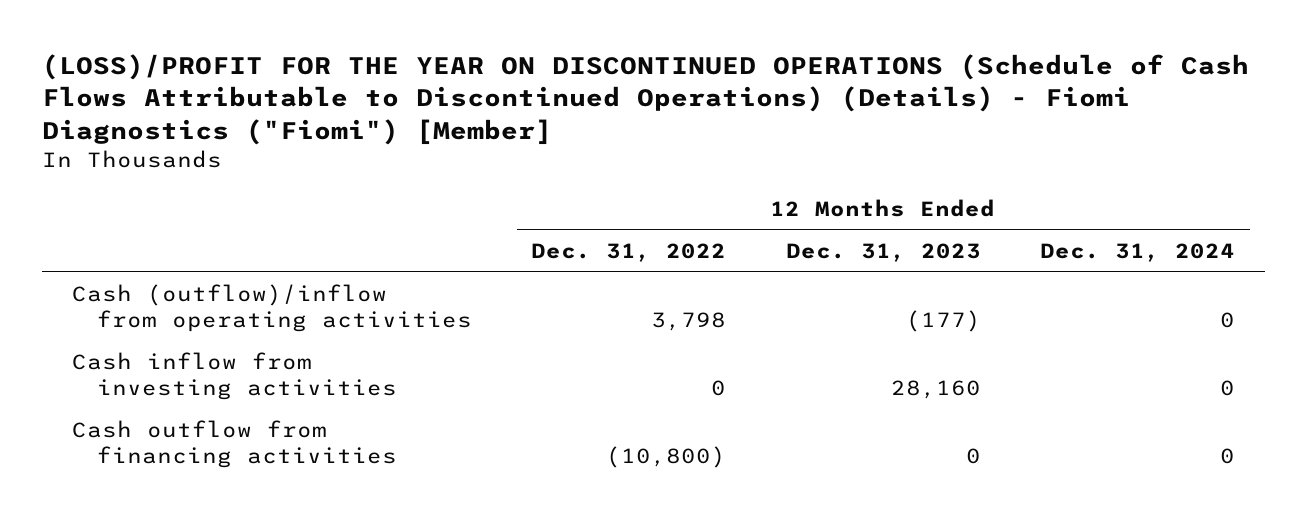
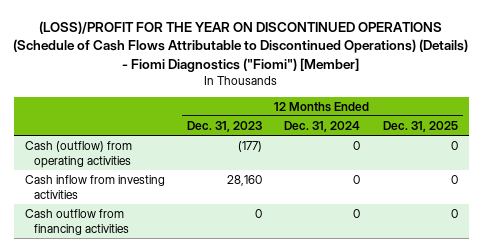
[531,242,727,262] Dec. 31, 2022 -> none
none -> [382,120,458,132] Dec. 31, 2025
[71,284,472,333] Cash (outflow)/inflow from operating activities -> [24,140,132,168] Cash (outflow) from operating activities

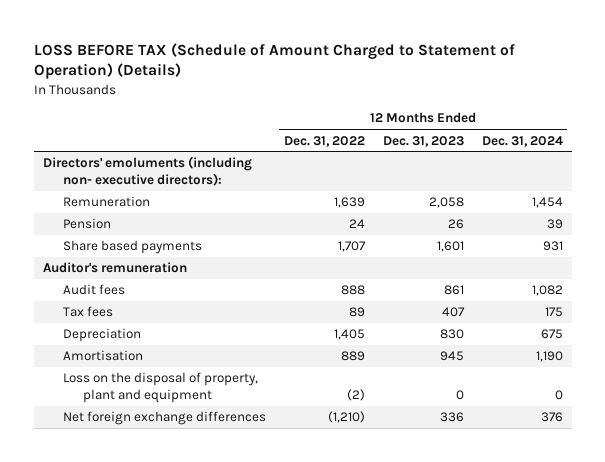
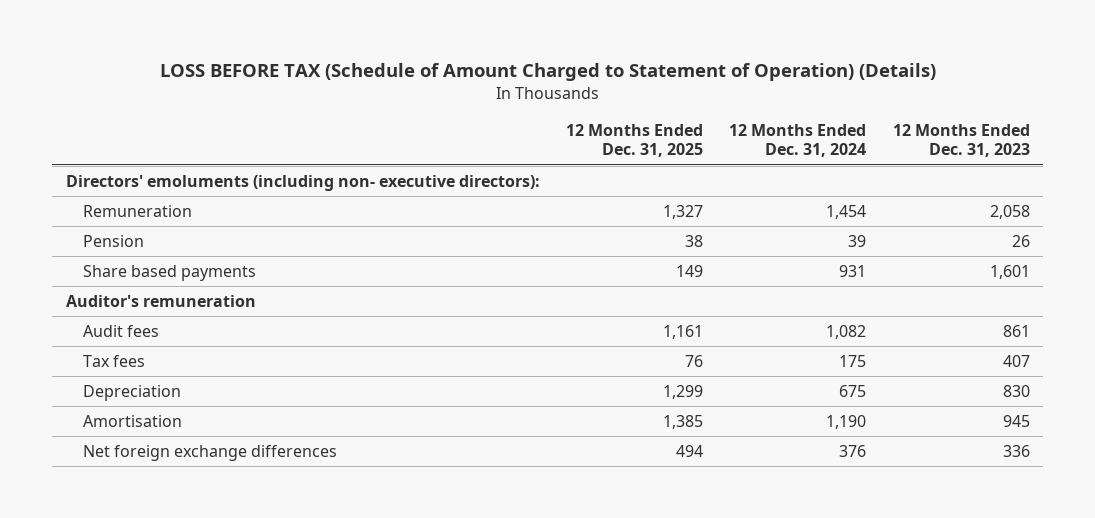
[283,135,365,147] Dec. 31, 2022 -> none
none -> [565,123,703,158] 12 Months Ended Dec. 31, 2025
[62,372,258,403] Loss on the disposal of property, plant and equipment -> none

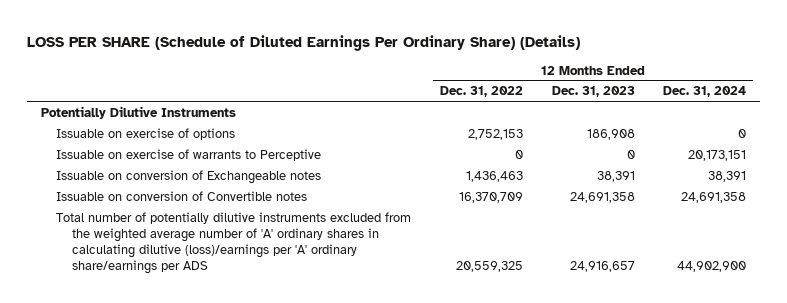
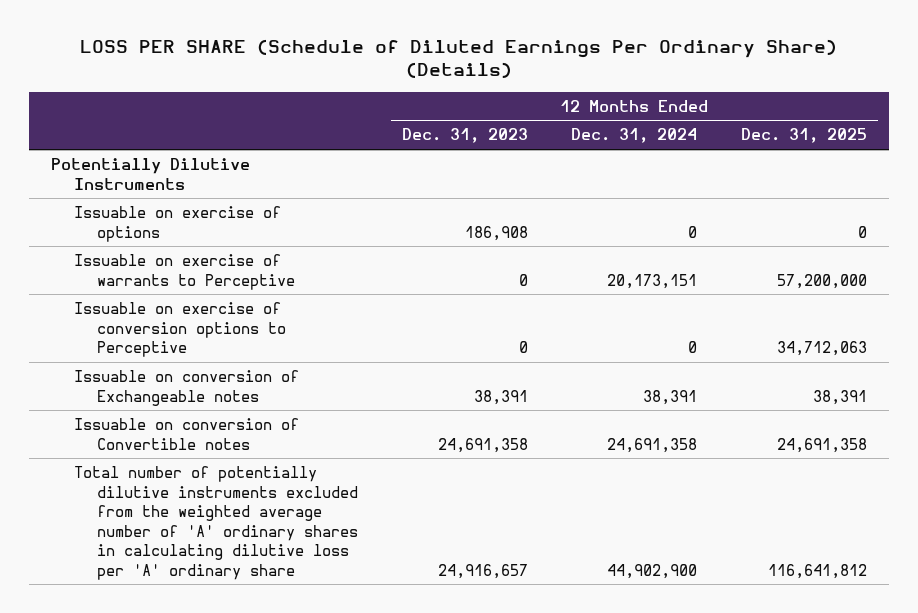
[439,86,523,98] Dec. 31, 2022 -> none
none -> [740,128,867,144] Dec. 31, 2025
none -> [74,302,287,358] Issuable on exercise of conversion options to Perceptive
[56,211,412,274] Total number of potentially dilutive instruments excluded from the weighted average number of 'A' ordinary shares in calculating dilutive (loss)/earnings per 'A' ordinary share/earnings per ADS -> [74,466,359,580] Total number of potentially dilutive instruments excluded from the weighted average number of 'A' ordinary shares in calculating dilutive loss per 'A' ordinary share

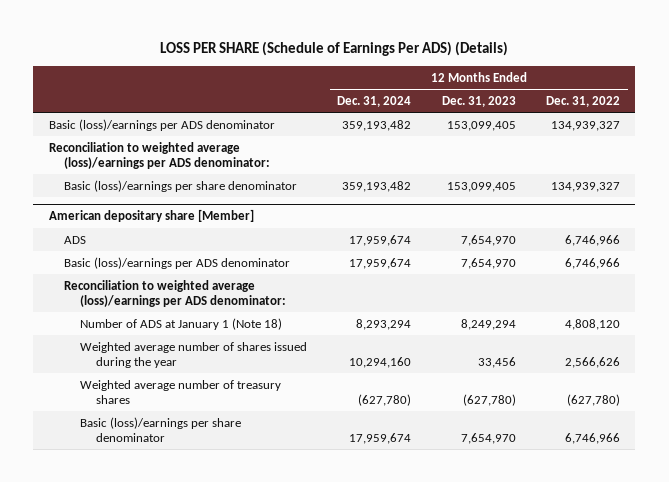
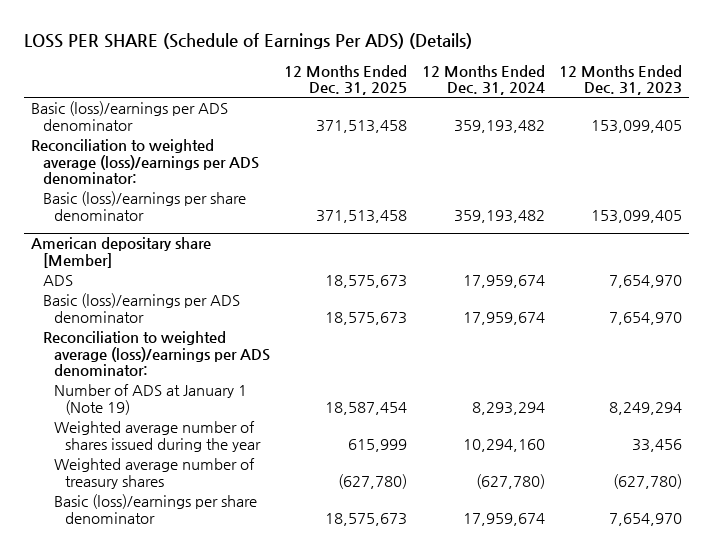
[546,95,621,107] Dec. 31, 2022 -> none
none -> [284,64,408,96] 12 Months Ended Dec. 31, 2025
[80,317,283,330] Number of ADS at January 1 (Note 18) -> [54,384,248,415] Number of ADS at January 1 (Note 19)

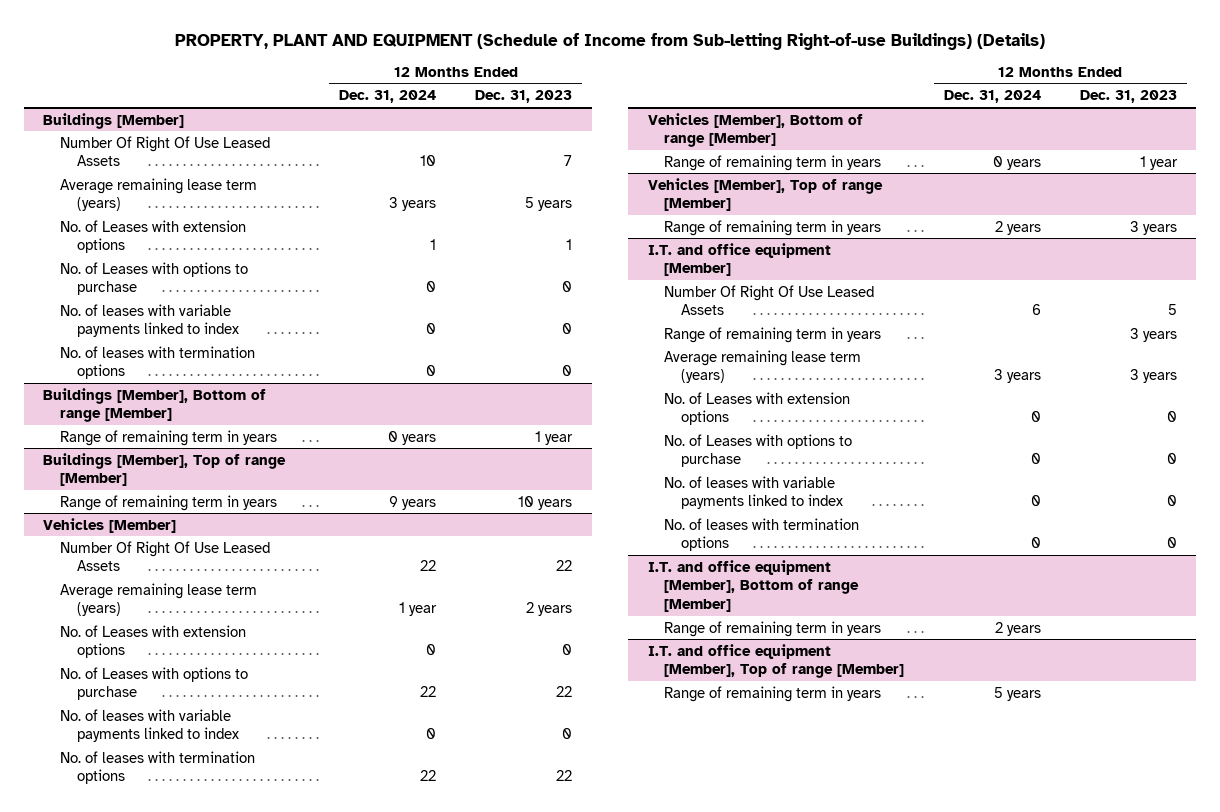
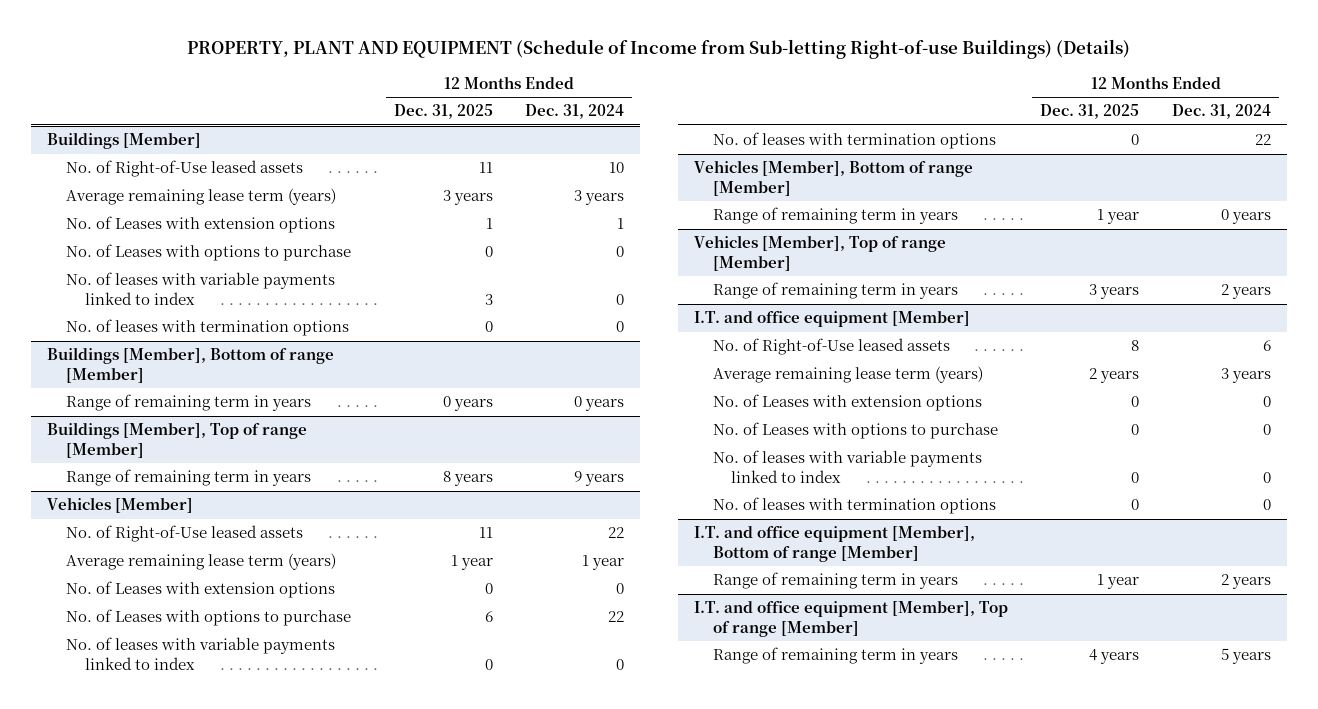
[475,90,573,104] Dec. 31, 2023 -> none
none -> [393,104,493,120] Dec. 31, 2025
[59,135,270,167] Number Of Right Of Use Leased Assets -> [66,160,304,178] No. of Right-of-Use leased assets
[59,540,270,572] Number Of Right Of Use Leased Assets -> [66,525,304,543] No. of Right-of-Use leased assets
[664,326,882,343] Range of remaining term in years -> none
[664,284,875,316] Number Of Right Of Use Leased Assets -> [712,338,950,356] No. of Right-of-Use leased assets

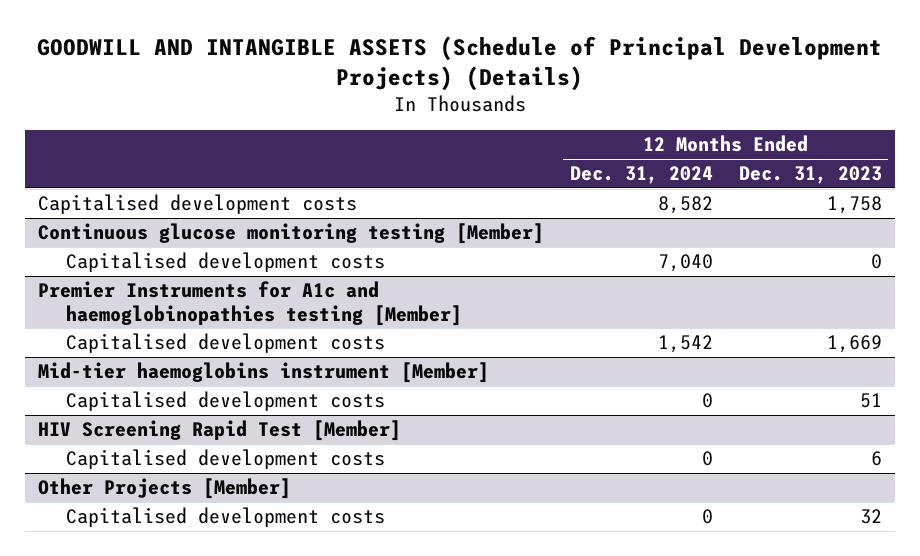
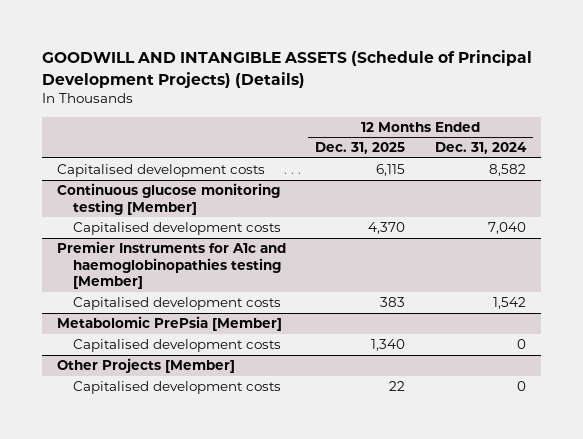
[738,166,882,185] Dec. 31, 2023 -> none
none -> [315,142,406,155] Dec. 31, 2025
[37,362,489,384] Mid-tier haemoglobins instrument [Member] -> none
[66,391,386,412] Capitalised development costs -> none
[37,420,401,442] HIV Screening Rapid Test [Member] -> none
none -> [56,316,282,332] Metabolomic PrePsia [Member]

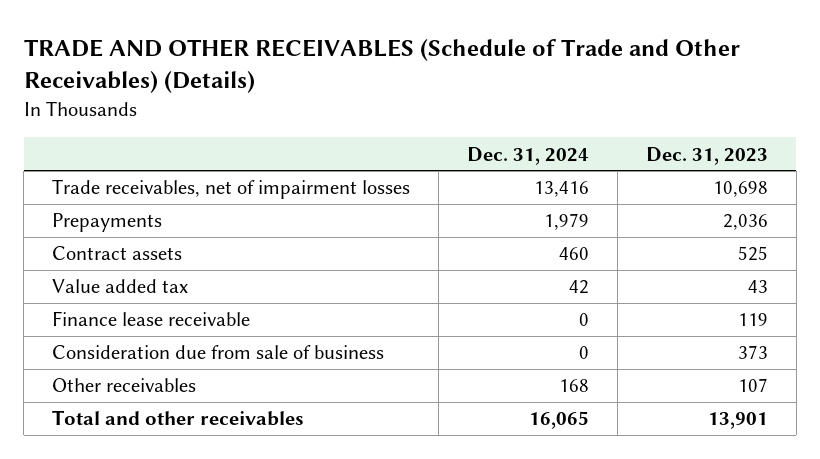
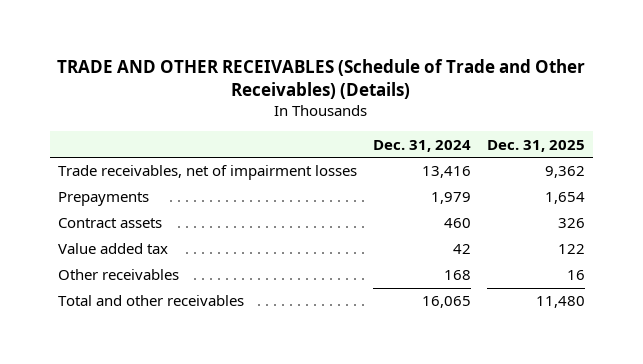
[645,146,768,165] Dec. 31, 2023 -> none
none -> [486,139,585,152] Dec. 31, 2025
[52,311,251,327] Finance lease receivable -> none
[52,345,385,360] Consideration due from sale of business -> none

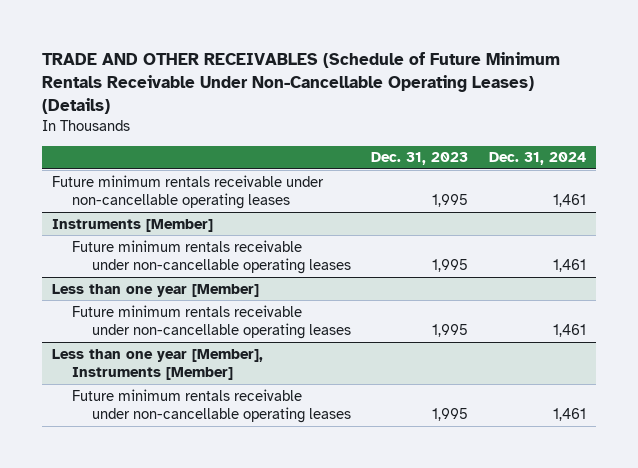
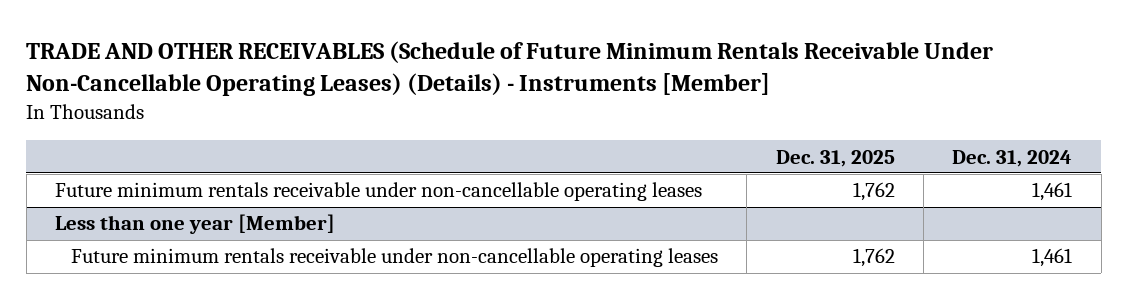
[41,51,560,114] TRADE AND OTHER RECEIVABLES (Schedule of Future Minimum Rentals Receivable Under Non-Cancellable Operating Leases) (Details) -> [26,40,994,97] TRADE AND OTHER RECEIVABLES (Schedule of Future Minimum Rentals Receivable Under Non-Cancellable Operating Leases) (Details) - Instruments [Member]
[371,152,469,166] Dec. 31, 2023 -> none
none -> [775,149,895,167] Dec. 31, 2025
[52,218,214,232] Instruments [Member] -> none
[72,239,351,275] Future minimum rentals receivable under non-cancellable operating leases -> none
[52,348,264,381] Less than one year [Member], Instruments [Member] -> none
[72,388,351,424] Future minimum rentals receivable under non-cancellable operating leases -> none

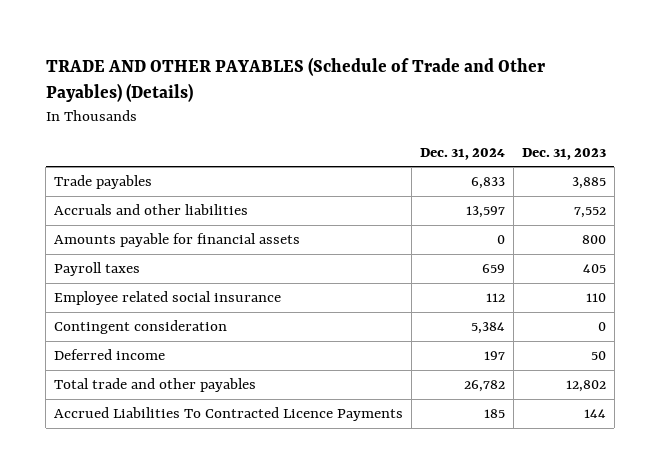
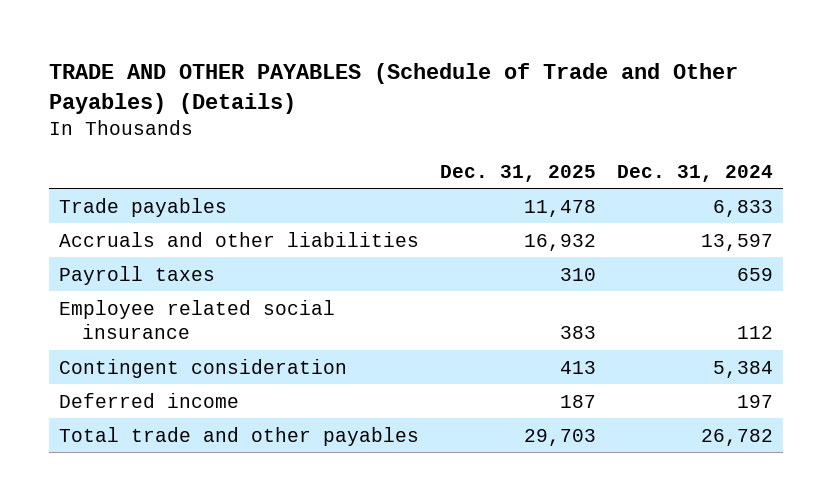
[521,147,606,160] Dec. 31, 2023 -> none
none -> [440,164,597,182] Dec. 31, 2025
[54,233,301,248] Amounts payable for financial assets -> none
[54,407,404,422] Accrued Liabilities To Contracted Licence Payments -> none

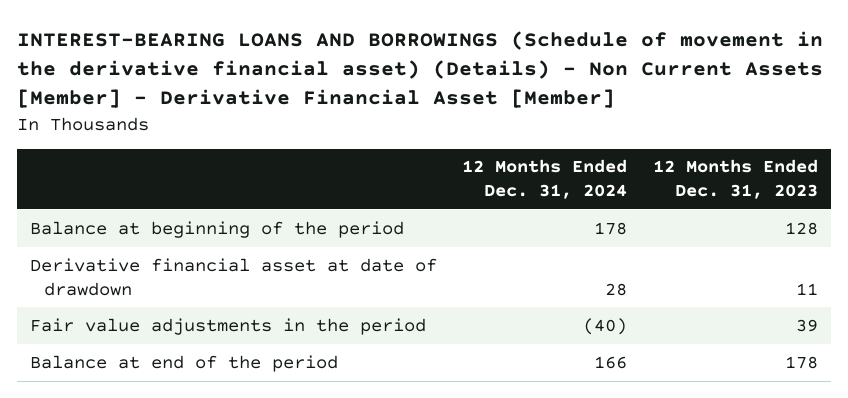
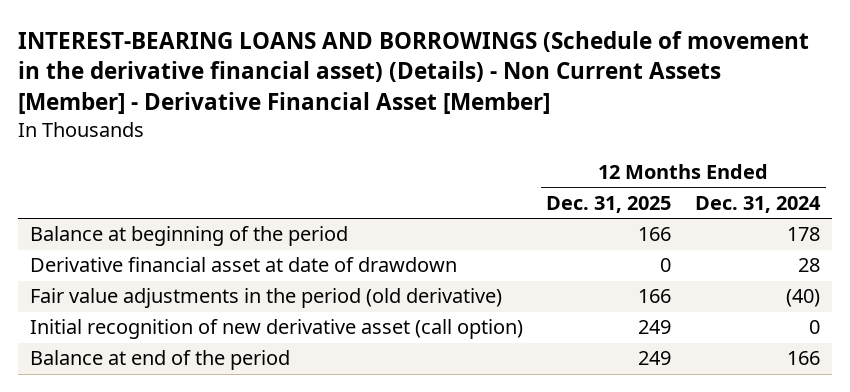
[653,159,819,200] 12 Months Ended Dec. 31, 2023 -> none
none -> [546,195,672,213] Dec. 31, 2025
[29,317,426,335] Fair value adjustments in the period -> [29,288,502,309] Fair value adjustments in the period (old derivative)
none -> [29,319,523,340] Initial recognition of new derivative asset (call option)

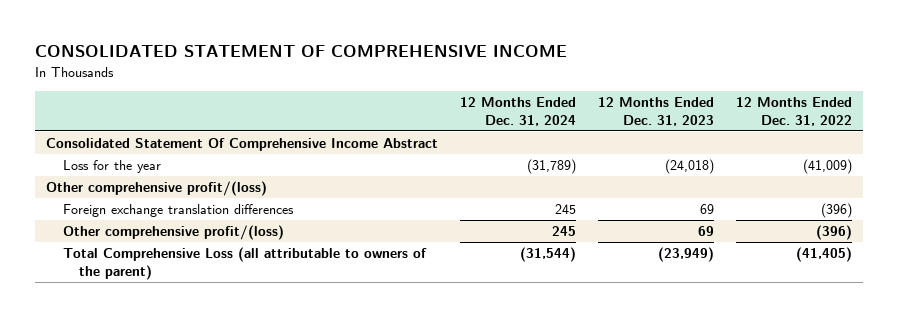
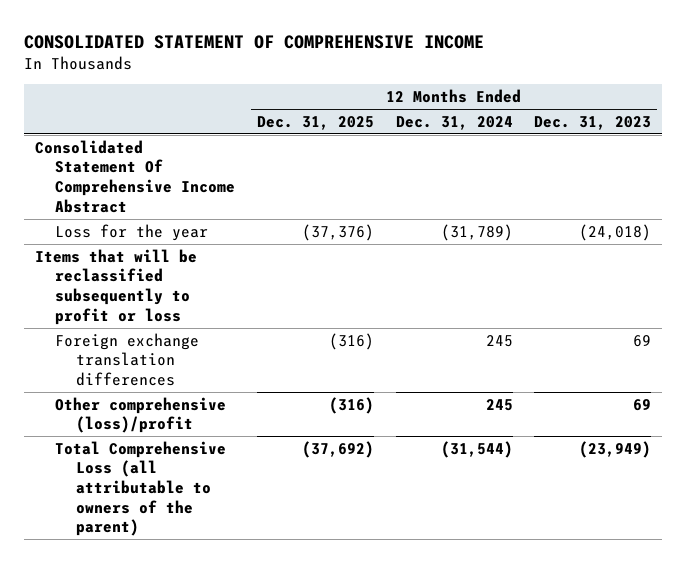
[736,96,853,126] 12 Months Ended Dec. 31, 2022 -> none
none -> [256,116,374,131] Dec. 31, 2025
[46,181,268,197] Other comprehensive profit/(loss) -> none
none -> [34,248,197,325] Items that will be reclassified subsequently to profit or loss
[62,225,284,241] Other comprehensive profit/(loss) -> [55,396,227,434] Other comprehensive (loss)/profit

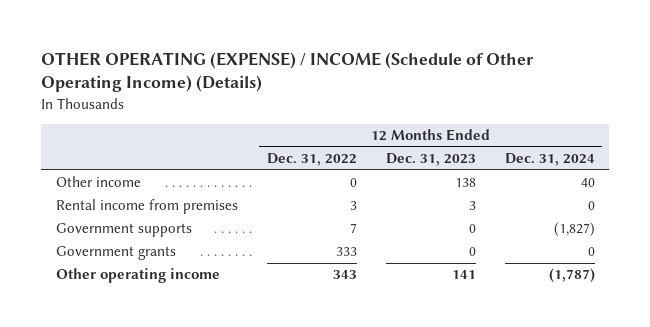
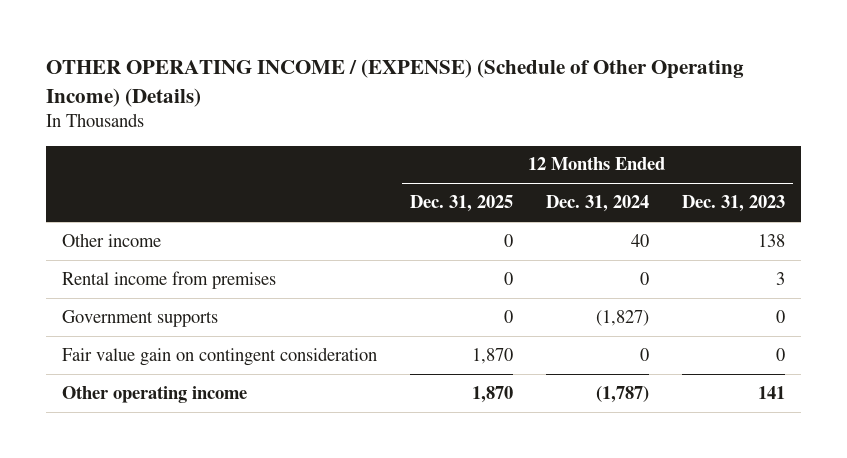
[41,51,535,93] OTHER OPERATING (EXPENSE) / INCOME (Schedule of Other Operating Income) (Details) -> [45,59,744,107] OTHER OPERATING INCOME / (EXPENSE) (Schedule of Other Operating Income) (Details)
[266,153,357,167] Dec. 31, 2022 -> none
none -> [410,195,514,213] Dec. 31, 2025
[55,246,176,261] Government grants -> none
none -> [62,346,378,366] Fair value gain on contingent consideration

